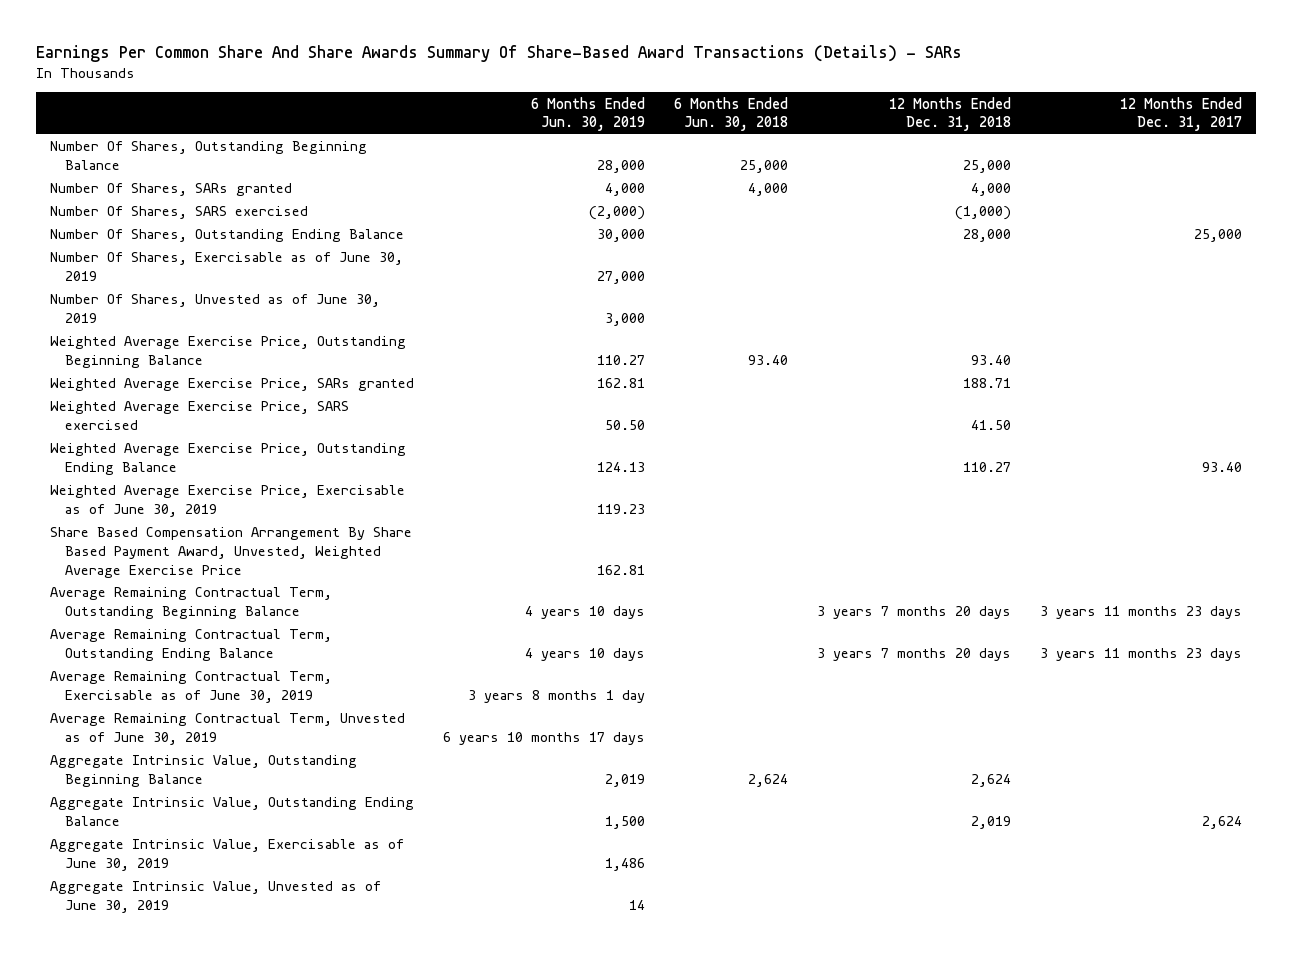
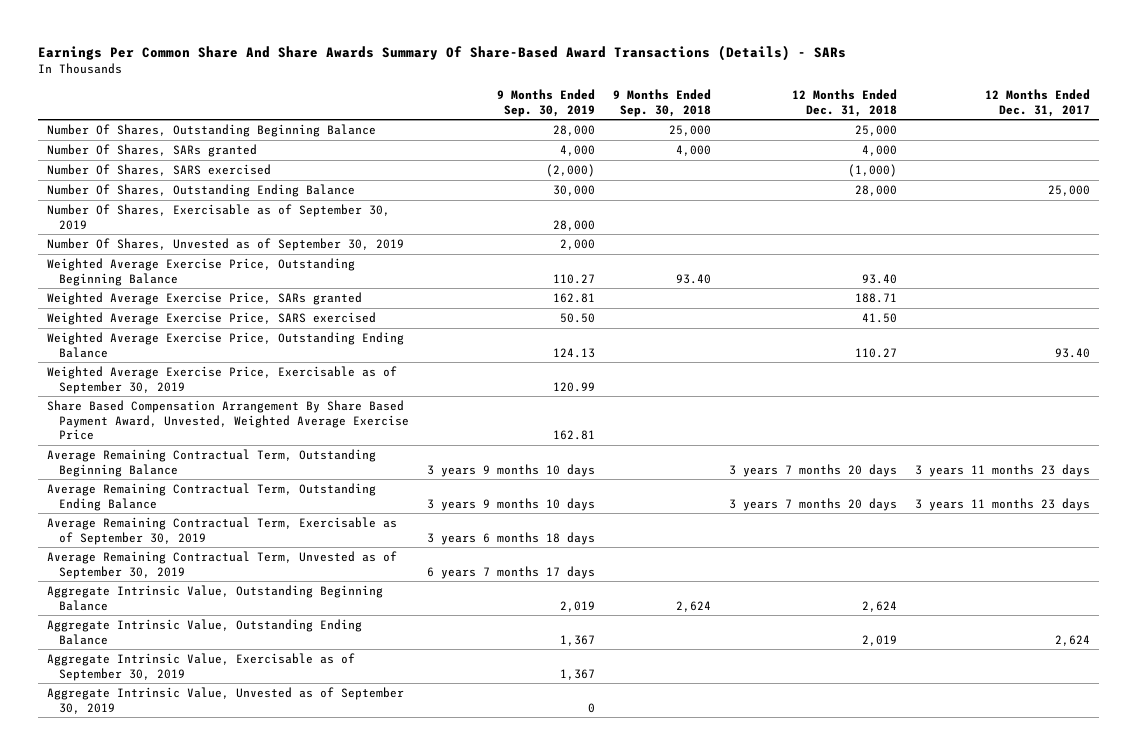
[531,96,646,132] 6 Months Ended Jun. 30, 2019 -> none
[673,96,788,132] 6 Months Ended Jun. 30, 2018 -> none
none -> [497,88,596,117] 9 Months Ended Sep. 30, 2019
none -> [613,88,712,117] 9 Months Ended Sep. 30, 2018
[50,252,404,282] Number Of Shares, Exercisable as of June 30, 2019 -> [47,203,391,230] Number Of Shares, Exercisable as of September 30, 2019
[50,294,381,324] Number Of Shares, Unvested as of June 30, 2019 -> [47,237,405,251] Number Of Shares, Unvested as of September 30, 2019
[50,485,406,518] Weighted Average Exercise Price, Exercisable as of June 30, 2019 -> [47,365,398,394] Weighted Average Exercise Price, Exercisable as of September 30, 2019
[50,671,333,704] Average Remaining Contractual Term, Exercisable as of June 30, 2019 -> [47,516,398,545] Average Remaining Contractual Term, Exercisable as of September 30, 2019
[50,713,406,746] Average Remaining Contractual Term, Unvested as of June 30, 2019 -> [47,550,398,579] Average Remaining Contractual Term, Unvested as of September 30, 2019
[50,839,405,872] Aggregate Intrinsic Value, Exercisable as of June 30, 2019 -> [47,652,356,681] Aggregate Intrinsic Value, Exercisable as of September 30, 2019
[50,881,382,914] Aggregate Intrinsic Value, Unvested as of June 30, 2019 -> [47,686,405,714] Aggregate Intrinsic Value, Unvested as of September 30, 2019

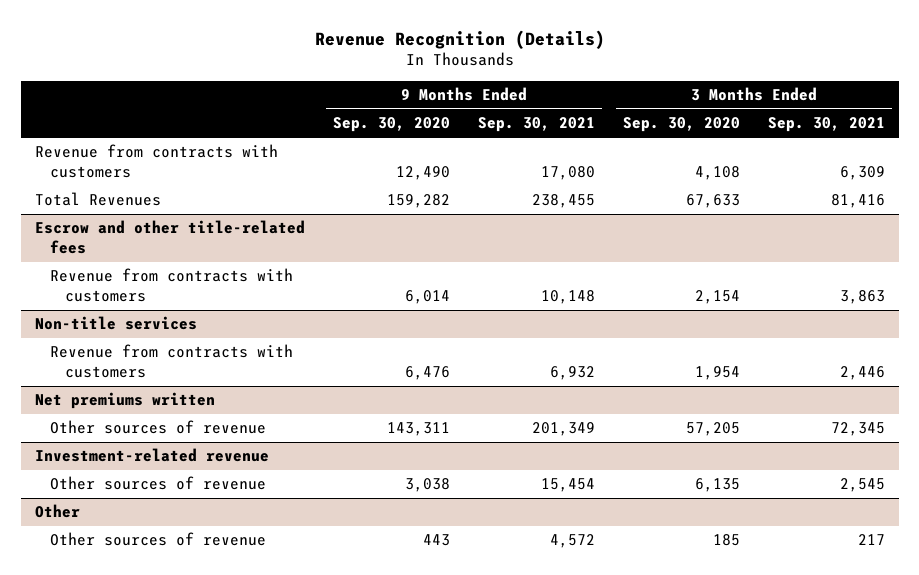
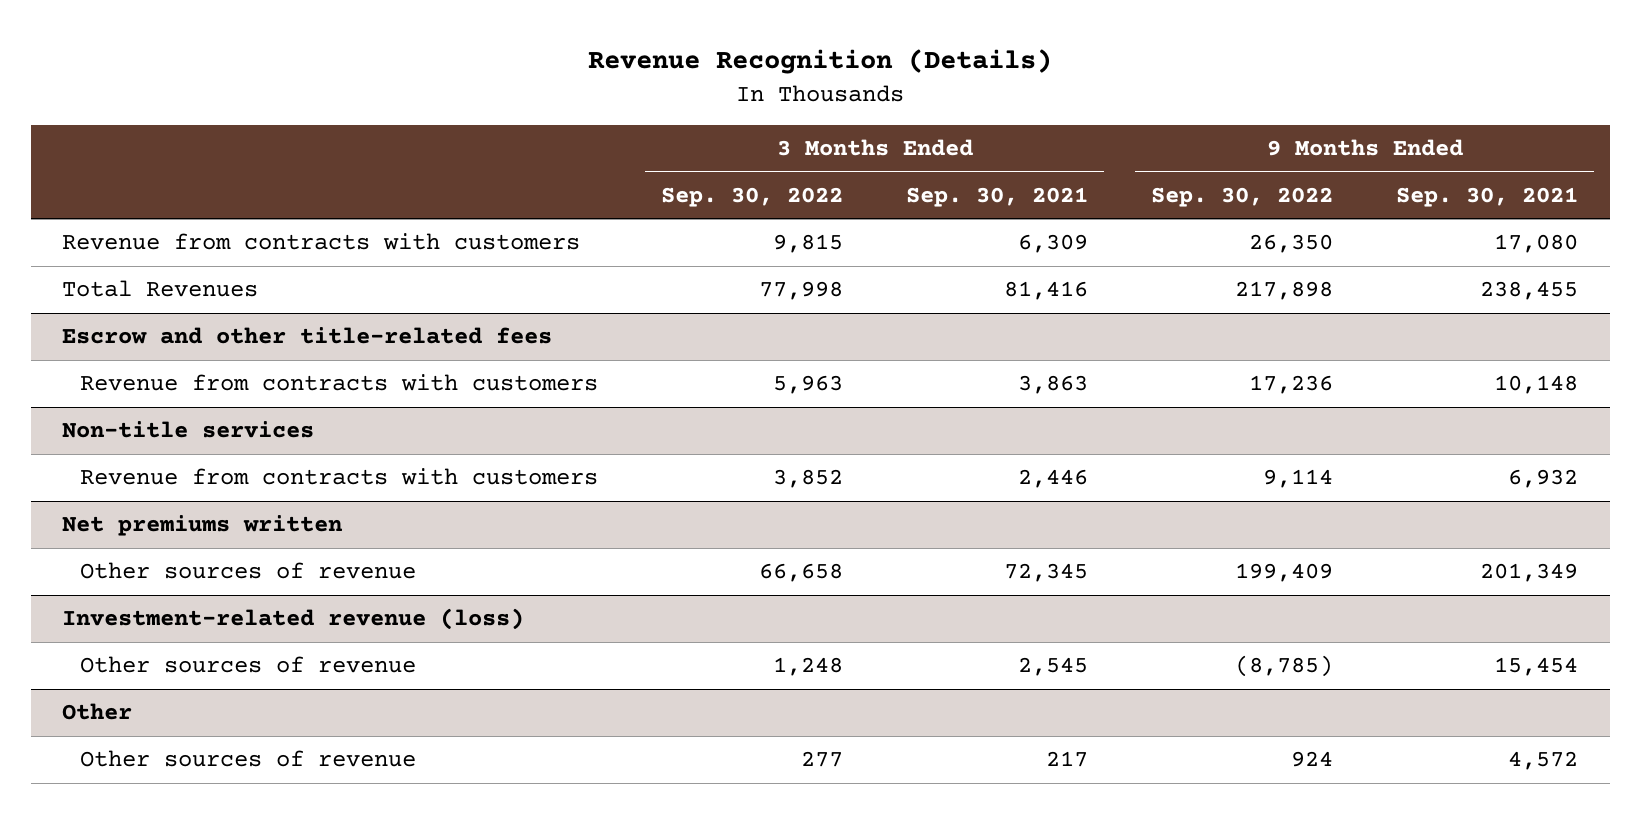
[332,117,450,133] Sep. 30, 2020 -> none
[622,117,740,133] Sep. 30, 2020 -> none
none -> [660,186,843,207] Sep. 30, 2022
none -> [1151,186,1334,207] Sep. 30, 2022
[34,448,269,463] Investment-related revenue -> [62,608,525,631] Investment-related revenue (loss)

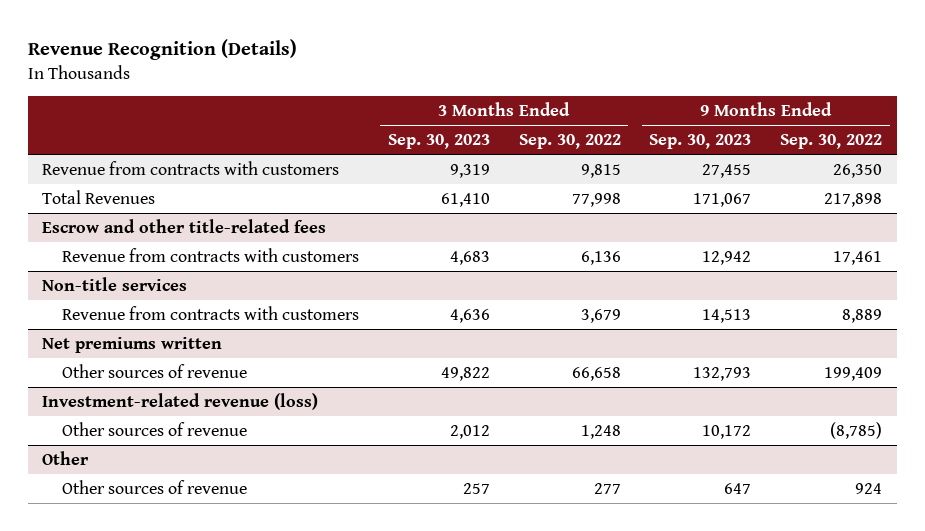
[906,186,1089,207] Sep. 30, 2021 -> none
[1396,186,1579,207] Sep. 30, 2021 -> none
none -> [387,134,490,150] Sep. 30, 2023
none -> [649,134,752,150] Sep. 30, 2023
[772,375,843,395] 5,963 -> [580,250,621,265] 6,136
[1249,375,1334,395] 17,236 -> [833,250,883,265] 17,461
[772,469,843,489] 3,852 -> [580,308,621,323] 3,679
[1263,469,1334,489] 9,114 -> [842,308,883,323] 8,889

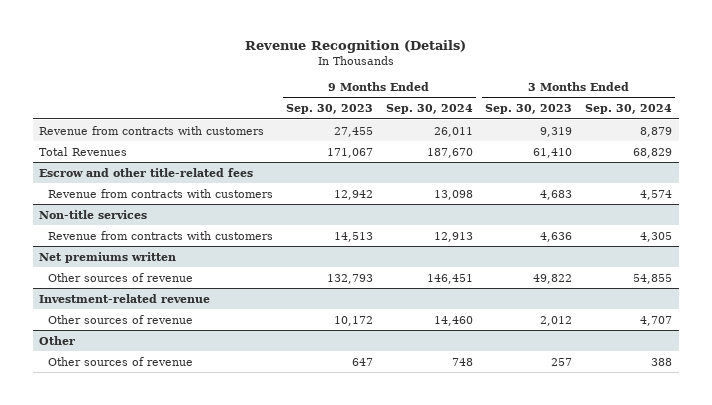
[518,134,621,150] Sep. 30, 2022 -> none
[780,134,883,150] Sep. 30, 2022 -> none
none -> [385,104,473,115] Sep. 30, 2024
none -> [585,104,673,115] Sep. 30, 2024
[42,392,319,410] Investment-related revenue (loss) -> [39,293,211,303] Investment-related revenue

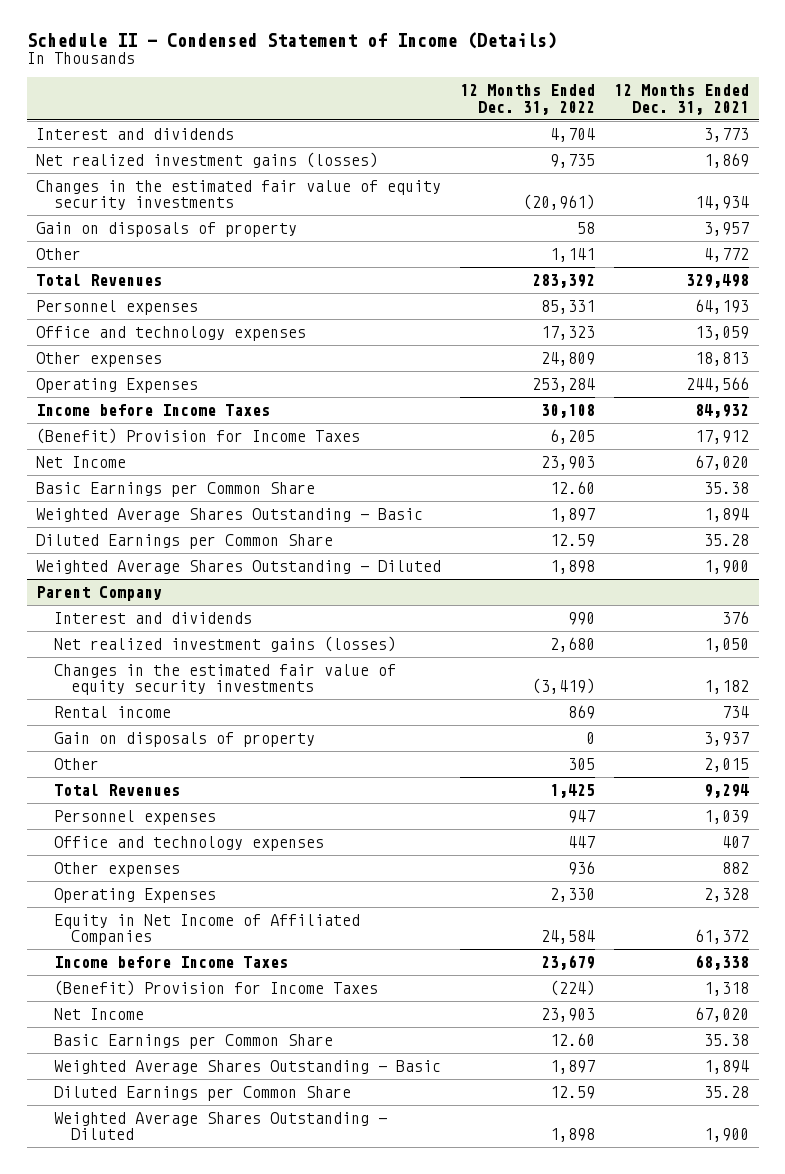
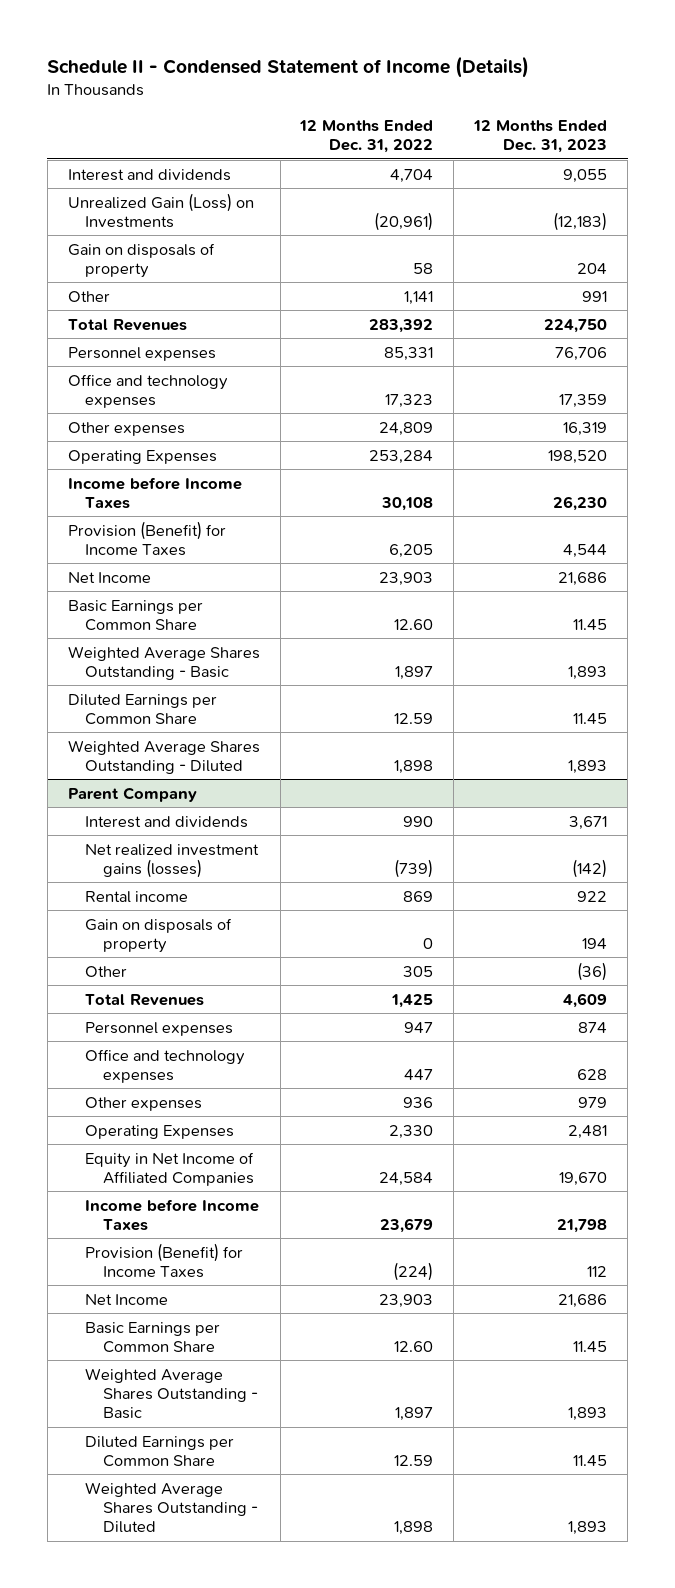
[614,84,750,115] 12 Months Ended Dec. 31, 2021 -> none
none -> [473,119,608,154] 12 Months Ended Dec. 31, 2023
[36,151,379,168] Net realized investment gains (losses) -> none
[36,179,442,211] Changes in the estimated fair value of equity security investments -> [67,192,254,228] Unrealized Gain (Loss) on Investments
[36,427,361,444] (Benefit) Provision for Income Taxes -> [67,520,226,556] Provision (Benefit) for Income Taxes
[53,663,396,696] Changes in the estimated fair value of equity security investments -> none
[550,636,596,652] 2,680 -> [394,858,434,878] (739)
[53,979,378,996] (Benefit) Provision for Income Taxes -> [85,1242,244,1278] Provision (Benefit) for Income Taxes

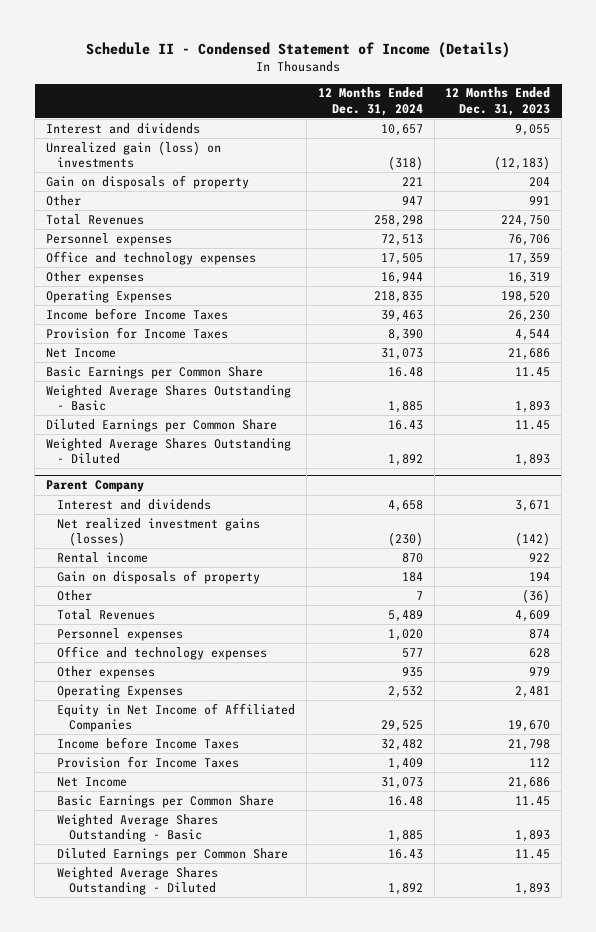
[299,119,434,154] 12 Months Ended Dec. 31, 2022 -> none
none -> [317,87,423,116] 12 Months Ended Dec. 31, 2024
[67,192,254,228] Unrealized Gain (Loss) on Investments -> [45,140,221,168] Unrealized gain (loss) on investments
[67,520,226,556] Provision (Benefit) for Income Taxes -> [45,326,228,339] Provision for Income Taxes
[85,1242,244,1278] Provision (Benefit) for Income Taxes -> [57,755,240,768] Provision for Income Taxes

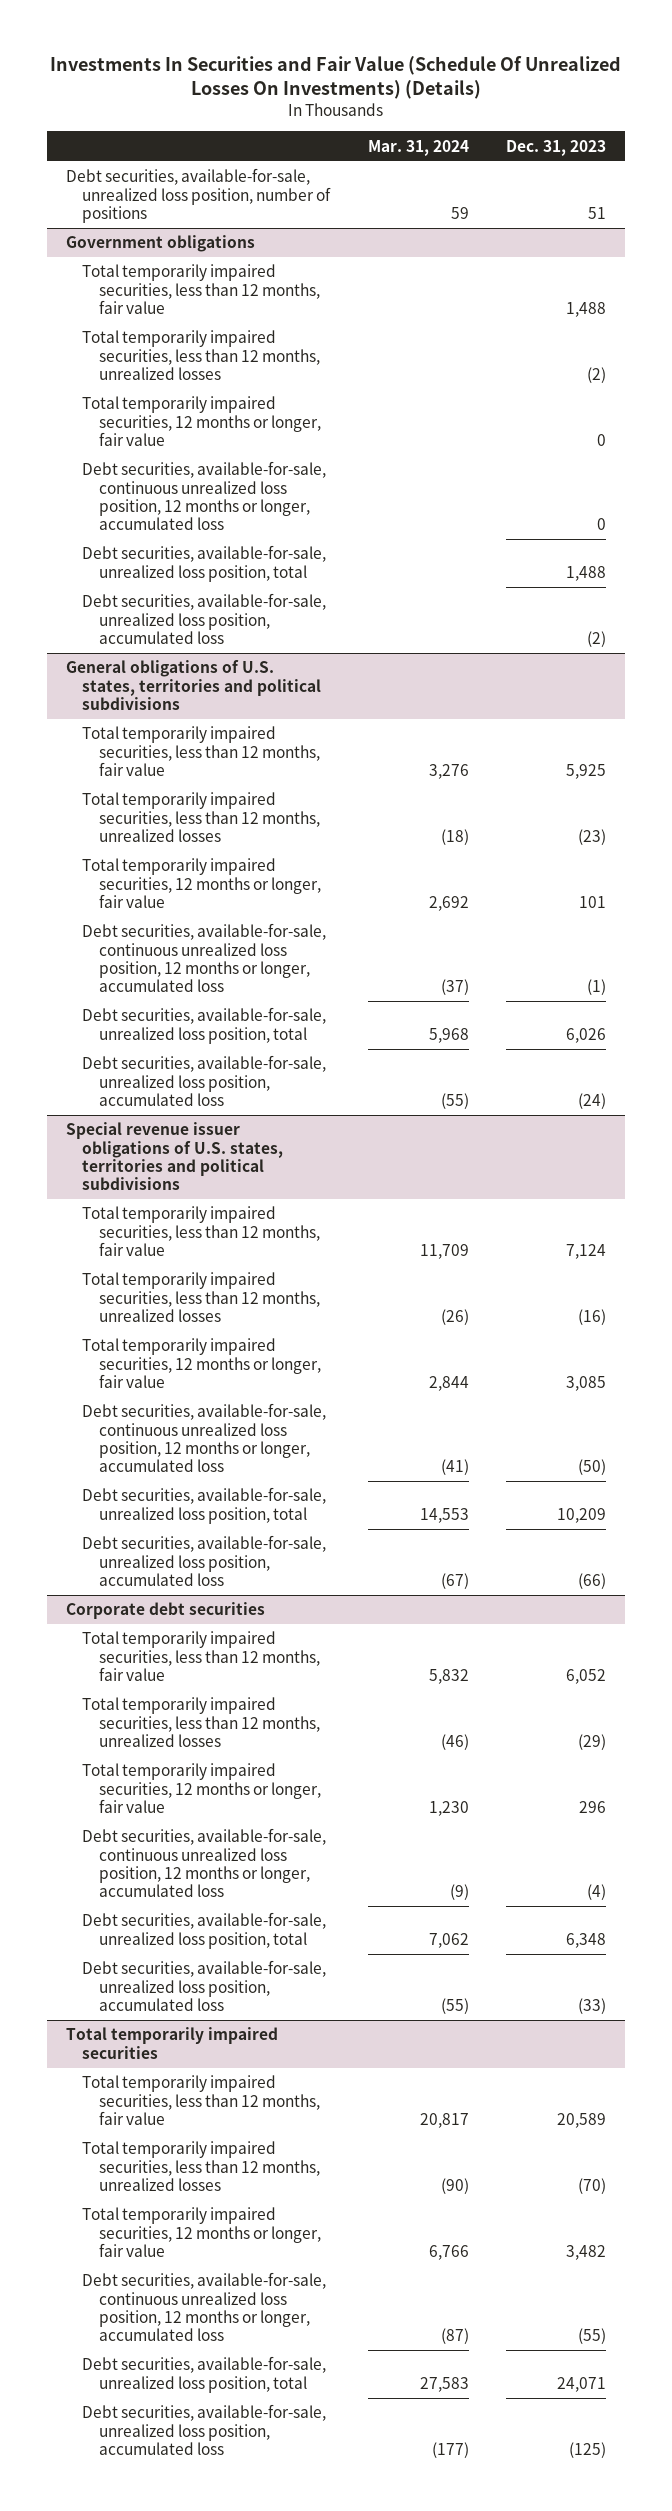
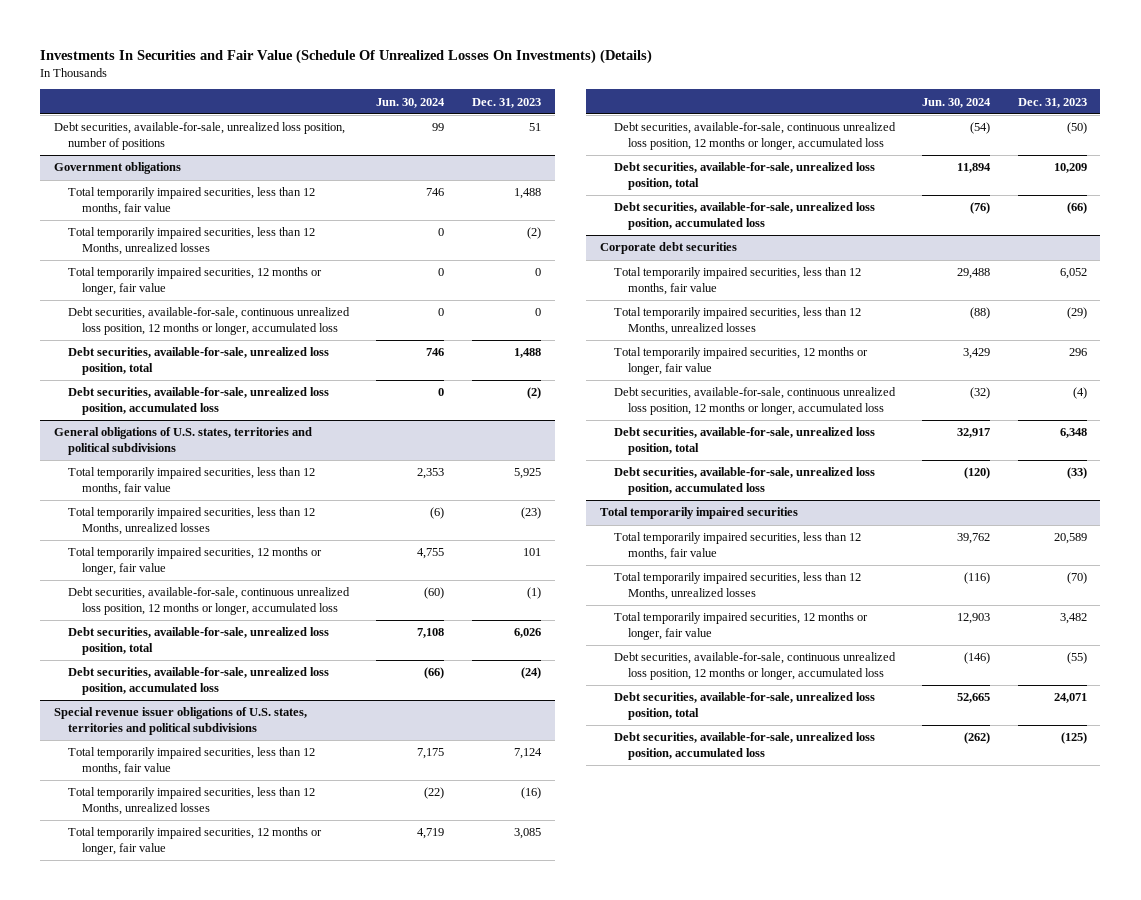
[367,139,469,156] Mar. 31, 2024 -> none
none -> [376,97,446,108] Jun. 30, 2024
[82,330,320,381] Total temporarily impaired securities, less than 12 months, unrealized losses -> [67,227,315,255] Total temporarily impaired securities, less than 12 Months, unrealized losses
[82,792,320,843] Total temporarily impaired securities, less than 12 months, unrealized losses -> [67,507,315,535] Total temporarily impaired securities, less than 12 Months, unrealized losses
[82,1272,320,1323] Total temporarily impaired securities, less than 12 months, unrealized losses -> [67,787,315,815] Total temporarily impaired securities, less than 12 Months, unrealized losses
[82,1697,320,1748] Total temporarily impaired securities, less than 12 months, unrealized losses -> [613,307,861,335] Total temporarily impaired securities, less than 12 Months, unrealized losses
[82,2141,320,2192] Total temporarily impaired securities, less than 12 months, unrealized losses -> [613,572,861,600] Total temporarily impaired securities, less than 12 Months, unrealized losses

